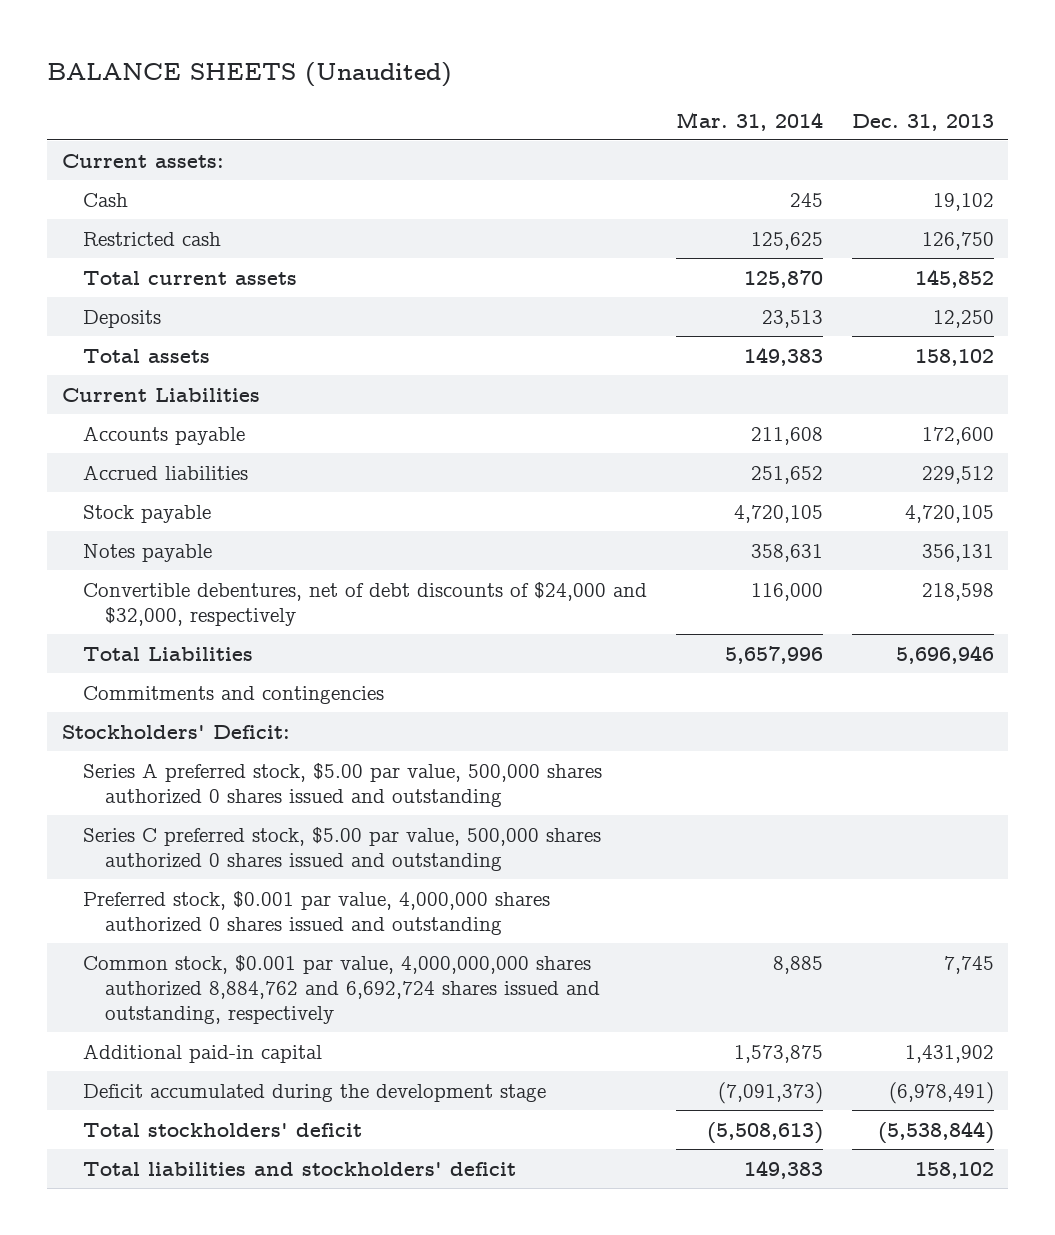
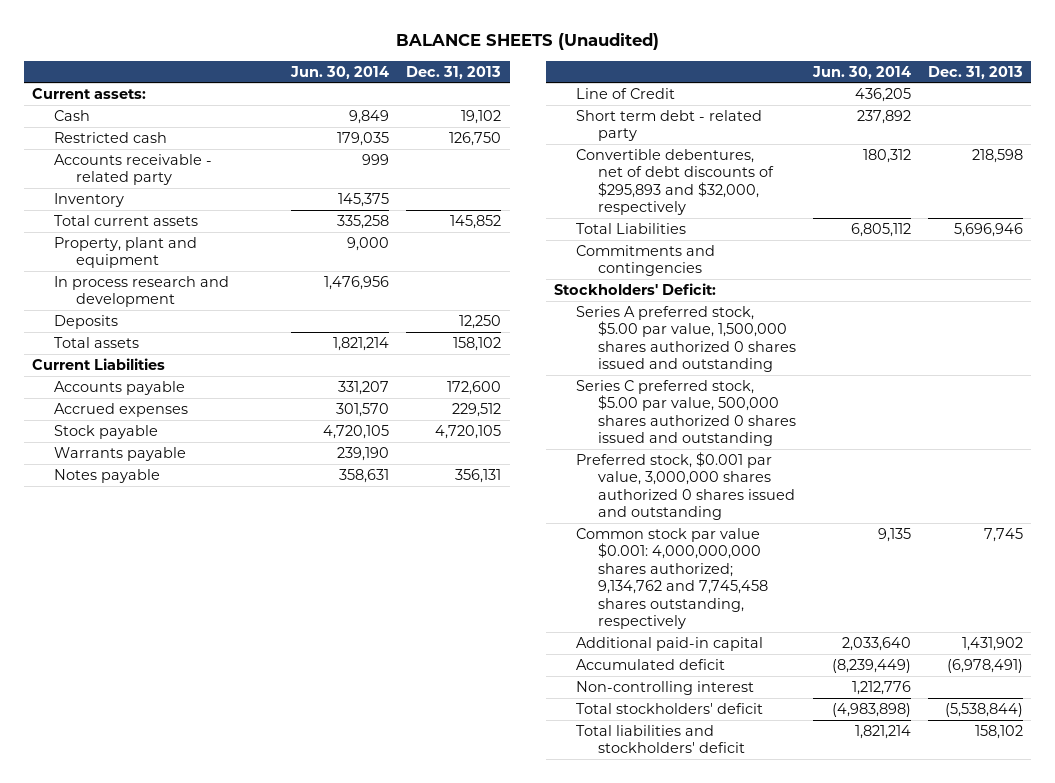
[676,111,824,131] Mar. 31, 2014 -> none
none -> [290,65,390,79] Jun. 30, 2014
none -> [54,153,213,186] Accounts receivable - related party
none -> [54,192,125,207] Inventory
none -> [54,236,198,269] Property, plant and equipment
none -> [54,275,230,308] In process research and development
[83,464,249,480] Accrued liabilities -> [54,402,189,417] Accrued expenses
none -> [54,446,187,461] Warrants payable
none -> [576,87,676,99] Line of Credit
none -> [576,109,763,142] Short term debt - related party
[83,581,648,626] Convertible debentures, net of debt discounts of $24,000 and $32,000, respectively -> [576,148,775,216] Convertible debentures, net of debt discounts of $295,893 and $32,000, respectively
[83,762,603,807] Series A preferred stock, $5.00 par value, 500,000 shares authorized 0 shares issued and outstanding -> [576,305,797,373] Series A preferred stock, $5.00 par value, 1,500,000 shares authorized 0 shares issued and outstanding
[83,890,551,935] Preferred stock, $0.001 par value, 4,000,000 shares authorized 0 shares issued and outstanding -> [576,451,796,521] Preferred stock, $0.001 par value, 3,000,000 shares authorized 0 shares issued and outstanding
[83,954,601,1025] Common stock, $0.001 par value, 4,000,000,000 shares authorized 8,884,762 and 6,692,724 shares issued and outstanding, respectively -> [576,527,769,630] Common stock par value $0.001: 4,000,000,000 shares authorized; 9,134,762 and 7,745,458 shares outstanding, respectively
[83,1083,547,1102] Deficit accumulated during the development stage -> [576,658,726,670] Accumulated deficit
none -> [576,680,755,695] Non-controlling interest

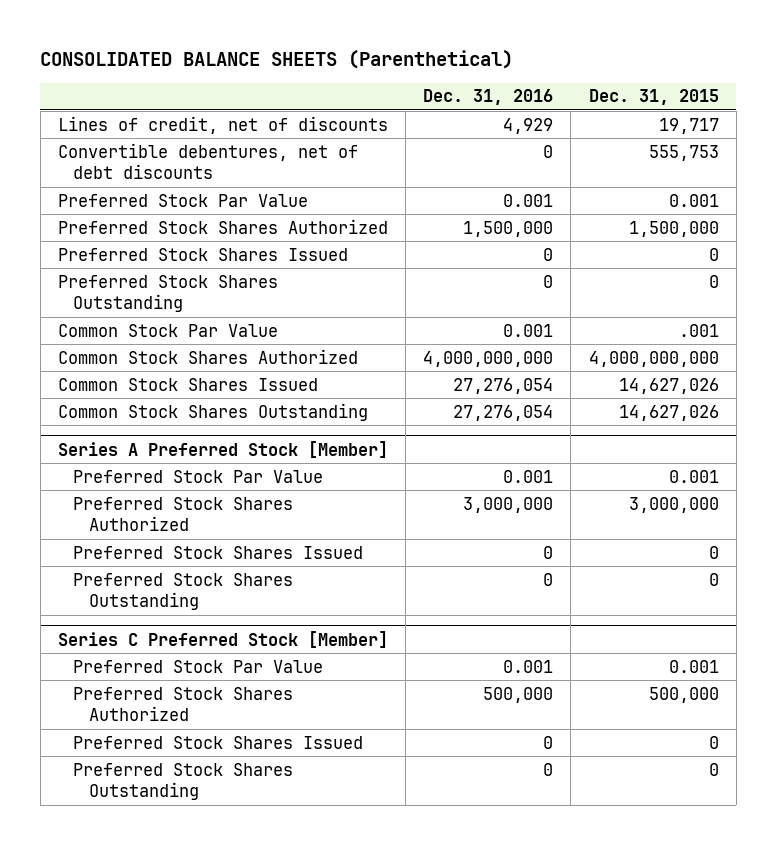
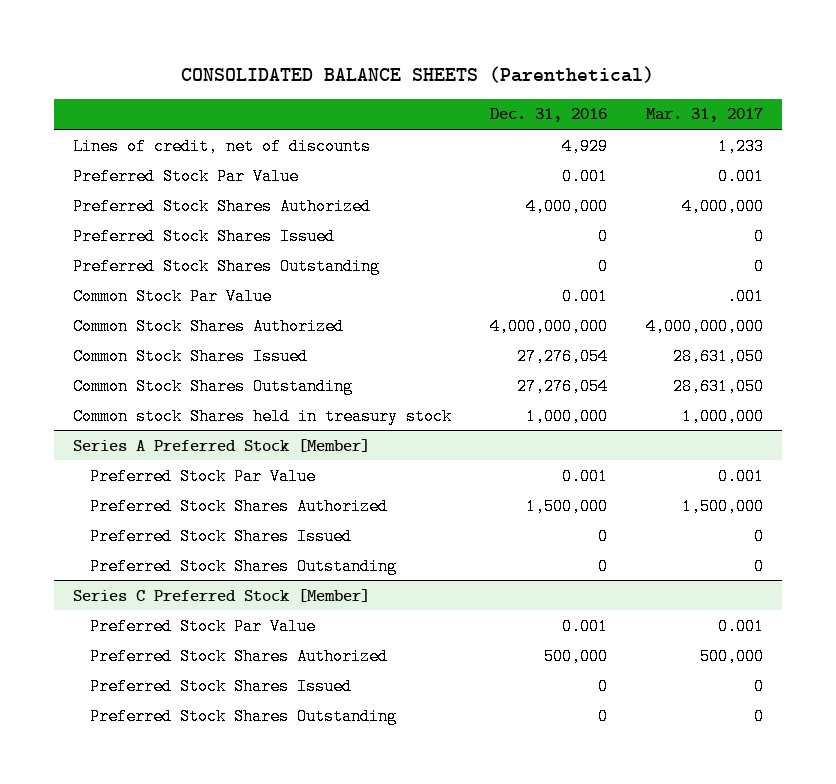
[588,89,719,106] Dec. 31, 2015 -> none
none -> [645,108,763,123] Mar. 31, 2017
[57,142,358,180] Convertible debentures, net of debt discounts -> none
[463,220,554,237] 1,500,000 -> [526,197,609,215] 4,000,000
none -> [73,407,453,425] Common stock Shares held in treasury stock
[463,496,554,513] 3,000,000 -> [526,497,609,515] 1,500,000

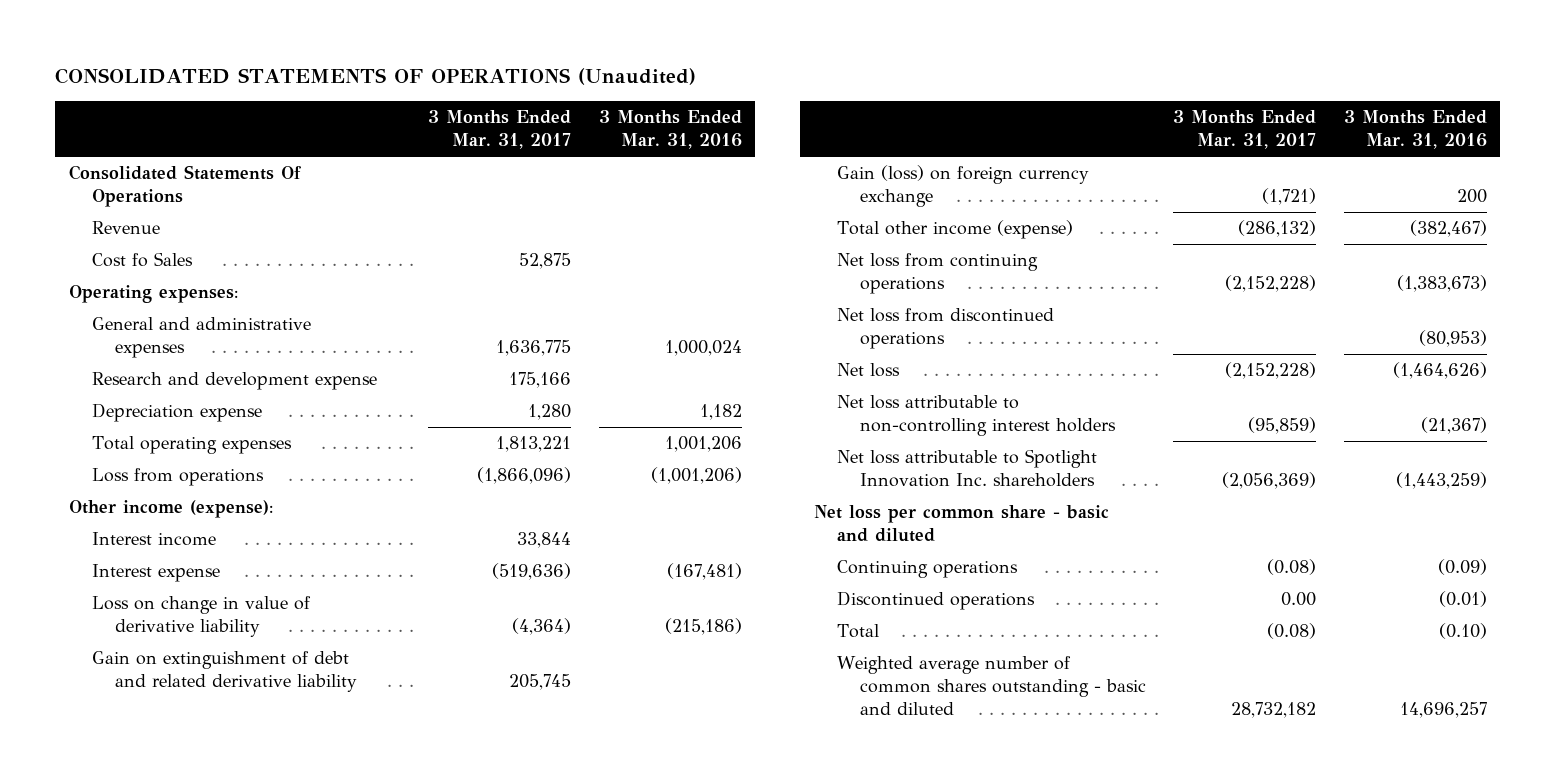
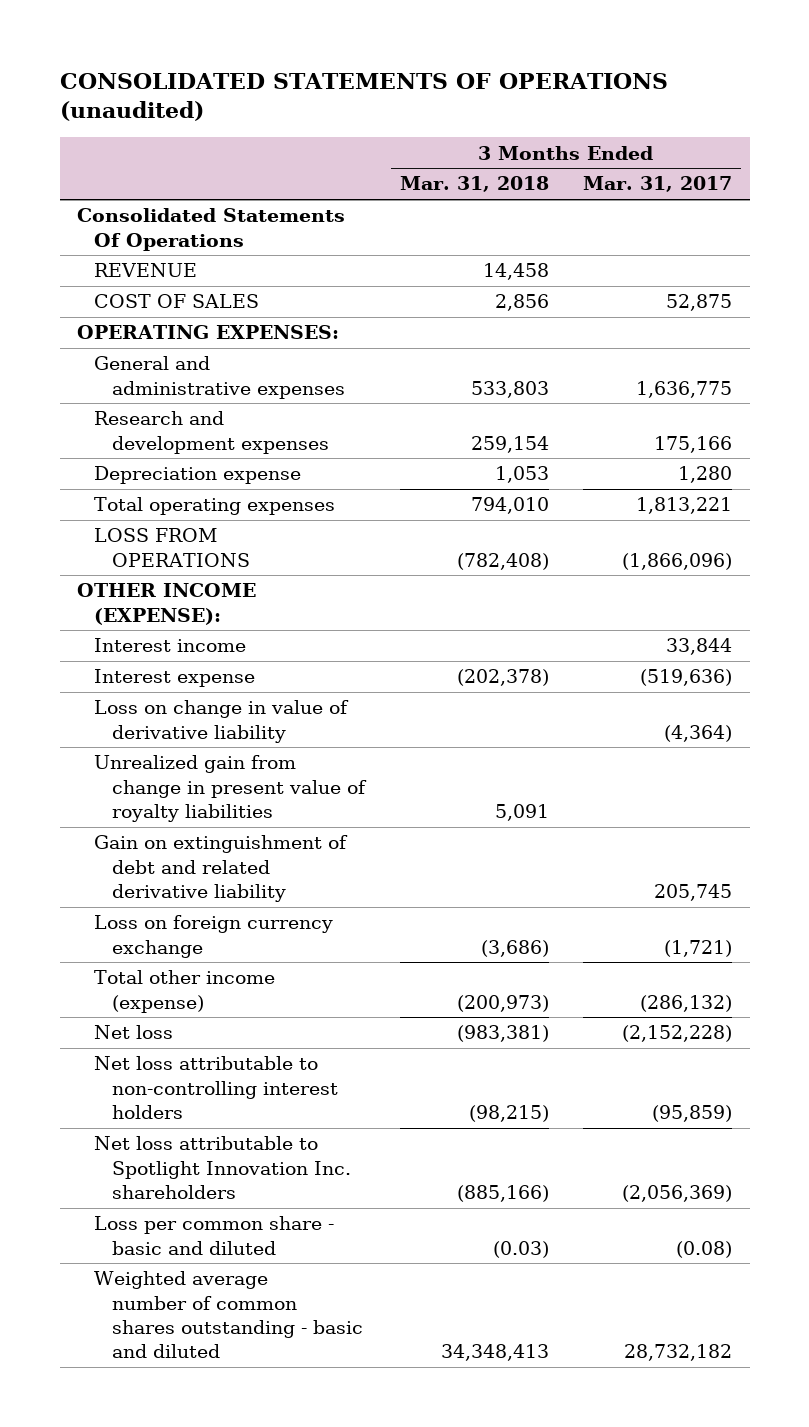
[55,67,697,85] CONSOLIDATED STATEMENTS OF OPERATIONS (Unaudited) -> [59,72,668,122] CONSOLIDATED STATEMENTS OF OPERATIONS (unaudited)
[598,110,742,150] 3 Months Ended Mar. 31, 2016 -> none
none -> [399,176,549,193] Mar. 31, 2018
[91,221,160,235] Revenue -> [94,263,198,278] REVENUE
[91,252,193,268] Cost fo Sales -> [94,294,260,309] COST OF SALES
[68,285,238,304] Operating expenses: -> [76,325,339,340] OPERATING EXPENSES:
[91,372,377,391] Research and development expense -> [94,411,329,454] Research and development expenses
[91,468,264,487] Loss from operations -> [94,528,250,567] LOSS FROM OPERATIONS
[68,500,273,519] Other income (expense): -> [76,583,256,625] OTHER INCOME (EXPENSE):
none -> [94,755,367,823] Unrealized gain from change in present value of royalty liabilities
[836,165,1089,208] Gain (loss) on foreign currency exchange -> [94,915,334,958] Loss on foreign currency exchange
[836,253,1038,295] Net loss from continuing operations -> none
[836,308,1054,350] Net loss from discontinued operations -> none
[813,505,1109,543] Net loss per common share - basic and diluted -> none
[836,560,1018,579] Continuing operations -> none
[836,591,1035,611] Discontinued operations -> none
[836,624,879,639] Total -> [94,1216,335,1255] Loss per common share - basic and diluted

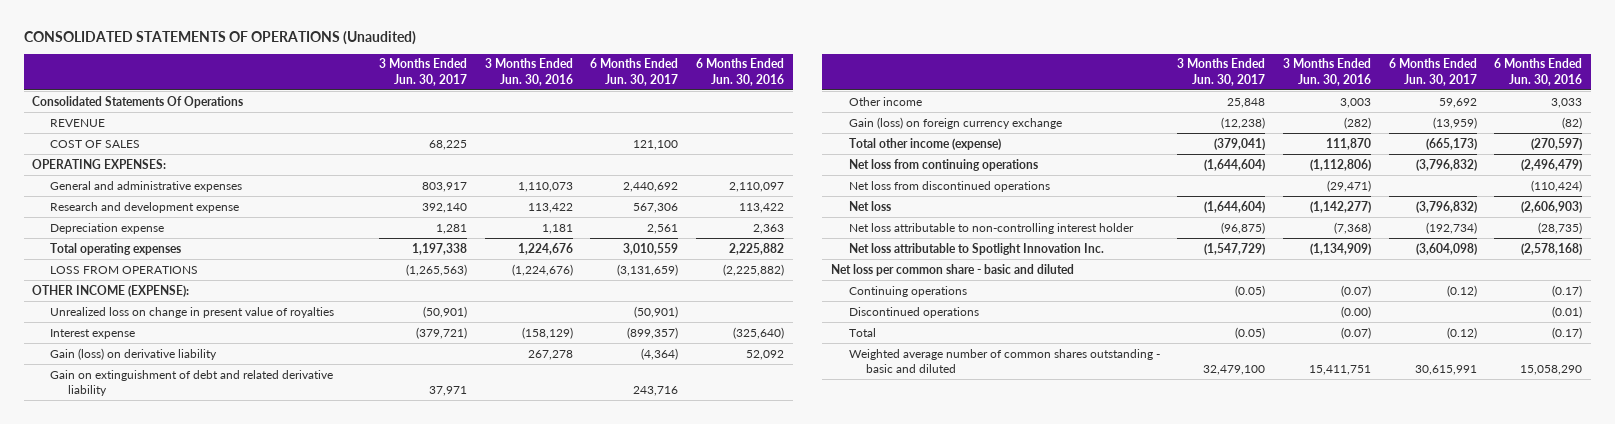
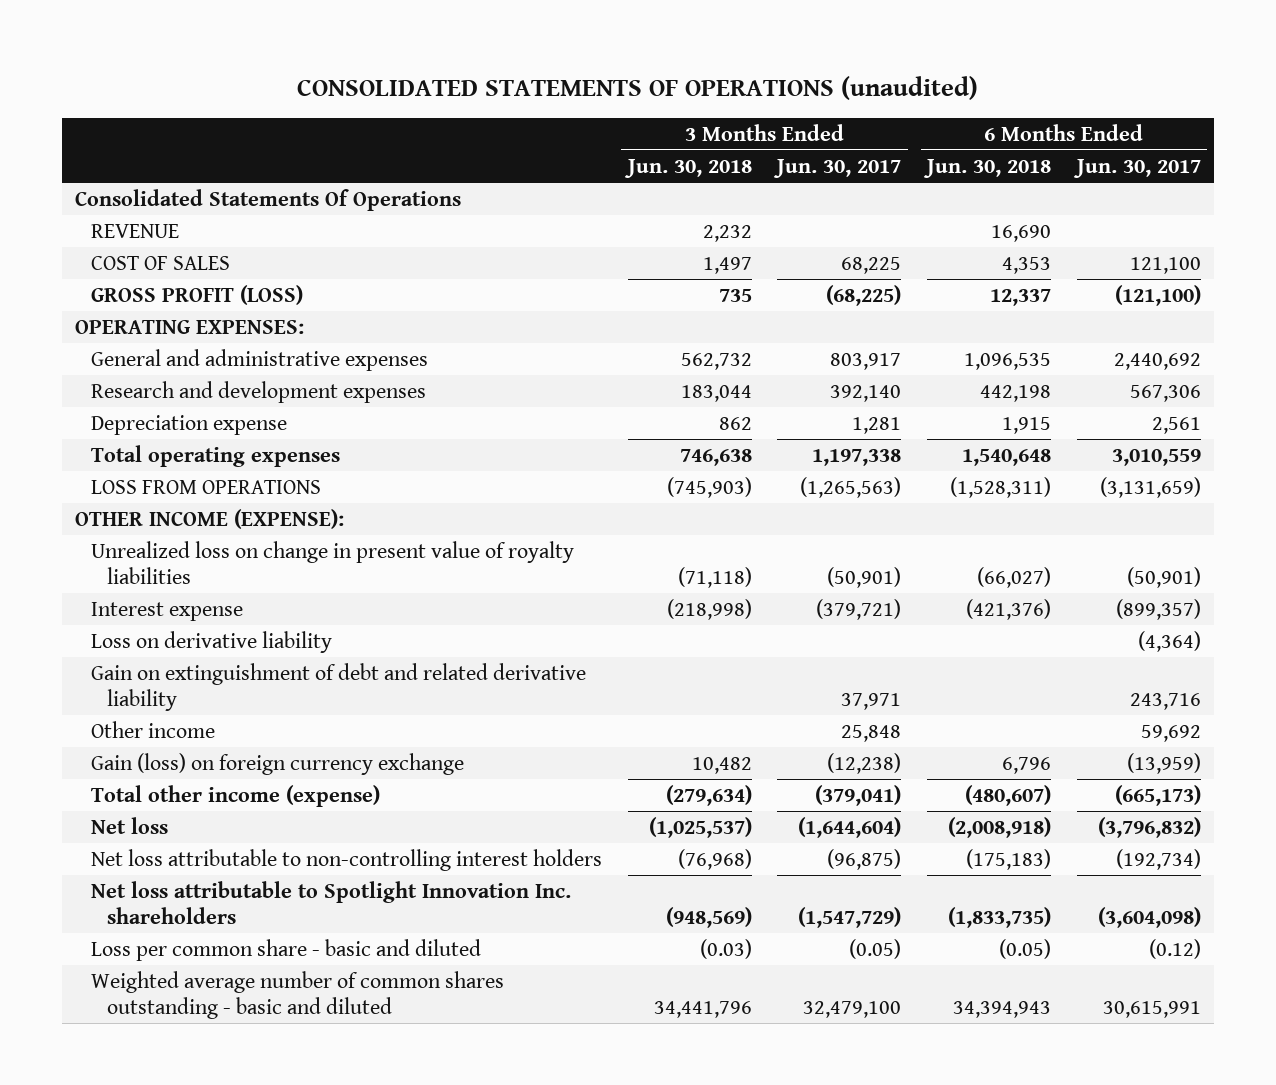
[23,30,416,45] CONSOLIDATED STATEMENTS OF OPERATIONS (Unaudited) -> [296,75,978,100] CONSOLIDATED STATEMENTS OF OPERATIONS (unaudited)
[484,58,573,86] 3 Months Ended Jun. 30, 2016 -> none
[695,58,784,86] 6 Months Ended Jun. 30, 2016 -> none
none -> [623,158,752,178] Jun. 30, 2018
none -> [923,158,1052,178] Jun. 30, 2018
none -> [91,284,304,305] GROSS PROFIT (LOSS)
[50,201,240,213] Research and development expense -> [91,380,427,403] Research and development expenses
[50,306,335,318] Unrealized loss on change in present value of royalties -> [91,540,575,585] Unrealized loss on change in present value of royalty liabilities
[50,347,218,360] Gain (loss) on derivative liability -> [91,630,333,653] Loss on derivative liability
[848,158,1038,171] Net loss from continuing operations -> none
[848,180,1050,192] Net loss from discontinued operations -> none
[831,263,1075,276] Net loss per common share - basic and diluted -> none
[848,285,967,297] Continuing operations -> none
[848,306,979,318] Discontinued operations -> none
[848,222,1134,234] Net loss attributable to non-controlling interest holder -> [91,848,603,871] Net loss attributable to non-controlling interest holders
[848,242,1104,255] Net loss attributable to Spotlight Innovation Inc. -> [91,880,572,925] Net loss attributable to Spotlight Innovation Inc. shareholders
[848,327,876,337] Total -> [91,938,482,961] Loss per common share - basic and diluted

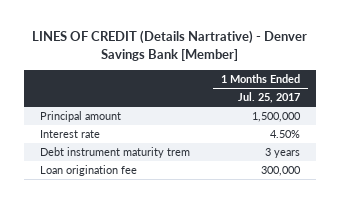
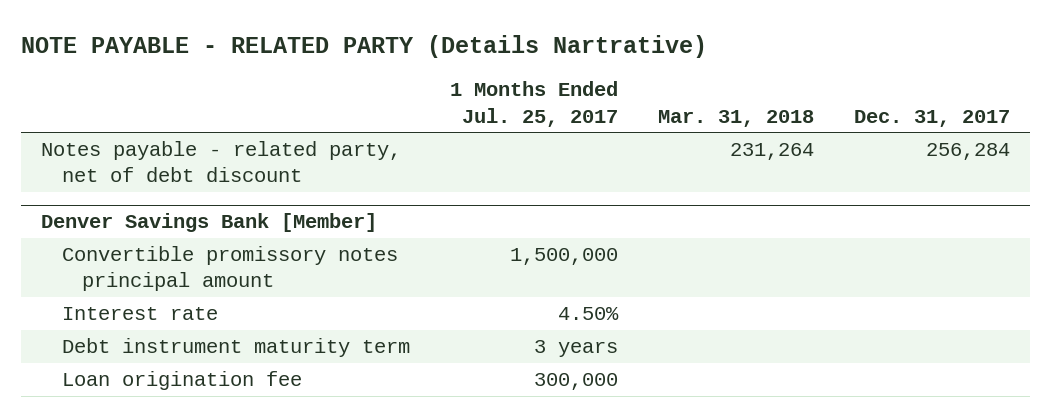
[31,30,307,61] LINES OF CREDIT (Details Nartrative) - Denver Savings Bank [Member] -> [21,34,708,58] NOTE PAYABLE - RELATED PARTY (Details Nartrative)
none -> [658,109,815,127] Mar. 31, 2018
none -> [854,109,1011,127] Dec. 31, 2017
none -> [41,141,402,183] Notes payable - related party, net of debt discount
none -> [41,213,378,233] Denver Savings Bank [Member]
[39,111,121,123] Principal amount -> [61,246,398,292] Convertible promissory notes principal amount
[39,147,190,159] Debt instrument maturity trem -> [61,338,410,358] Debt instrument maturity term

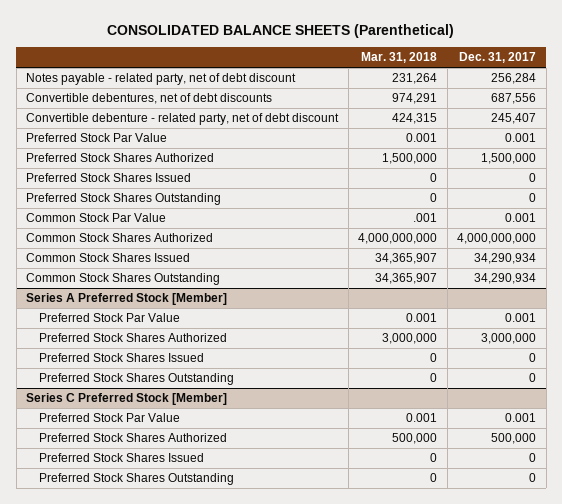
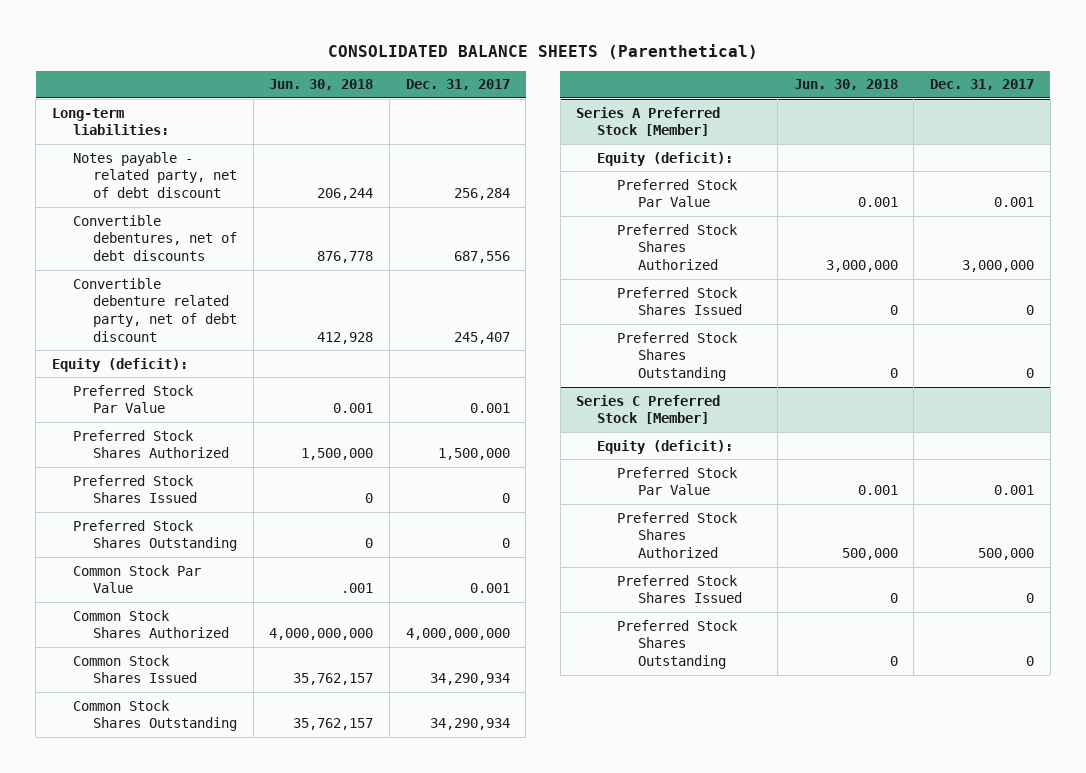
[361,52,438,64] Mar. 31, 2018 -> none
none -> [269,79,374,91] Jun. 30, 2018
none -> [51,107,169,136] Long-term liabilities:
[26,113,340,126] Convertible debenture - related party, net of debt discount -> [72,277,238,342] Convertible debenture related party, net of debt discount
none -> [51,357,188,372] Equity (deficit):
none -> [596,151,733,166] Equity (deficit):
none -> [596,439,733,454] Equity (deficit):

